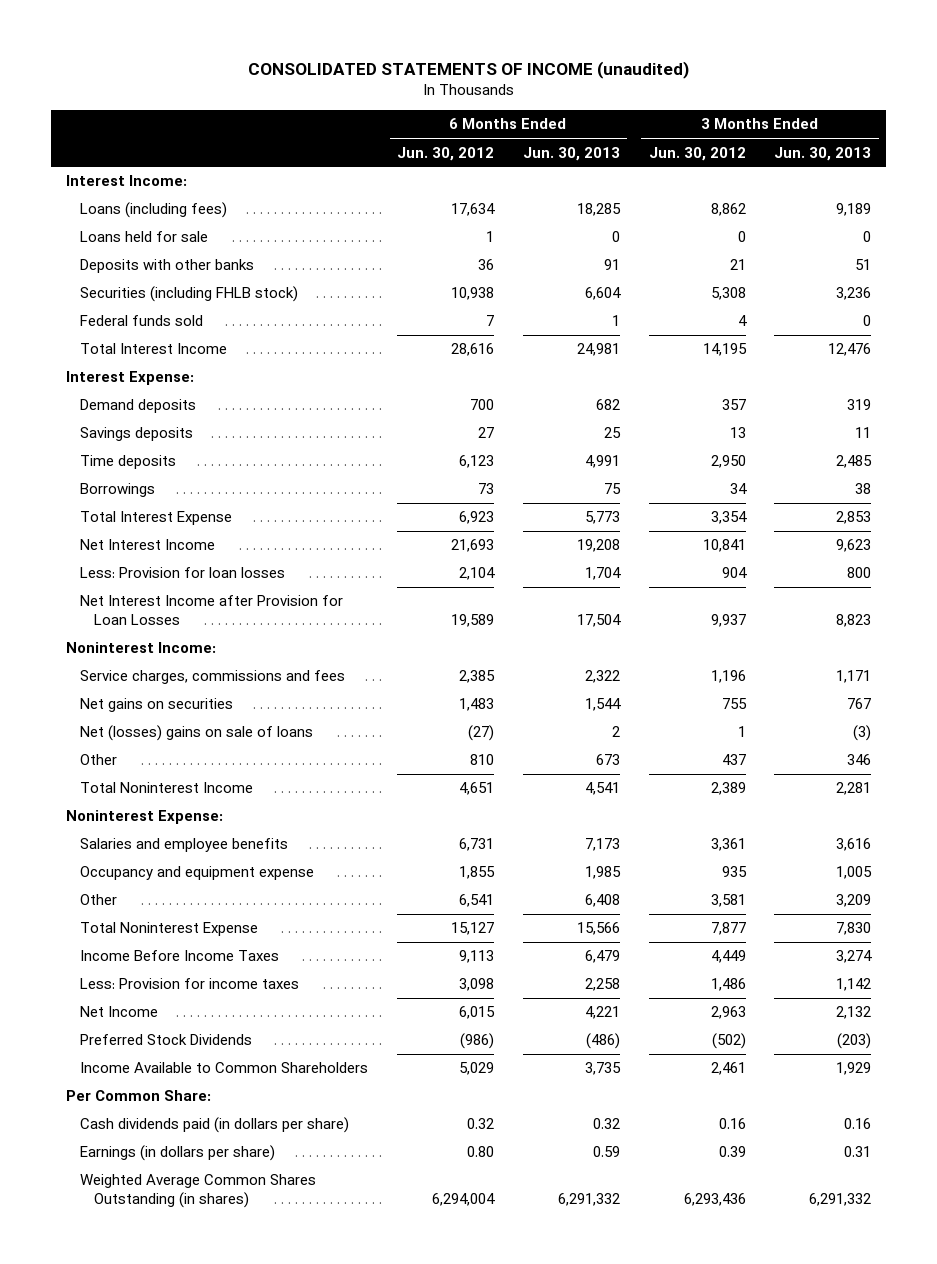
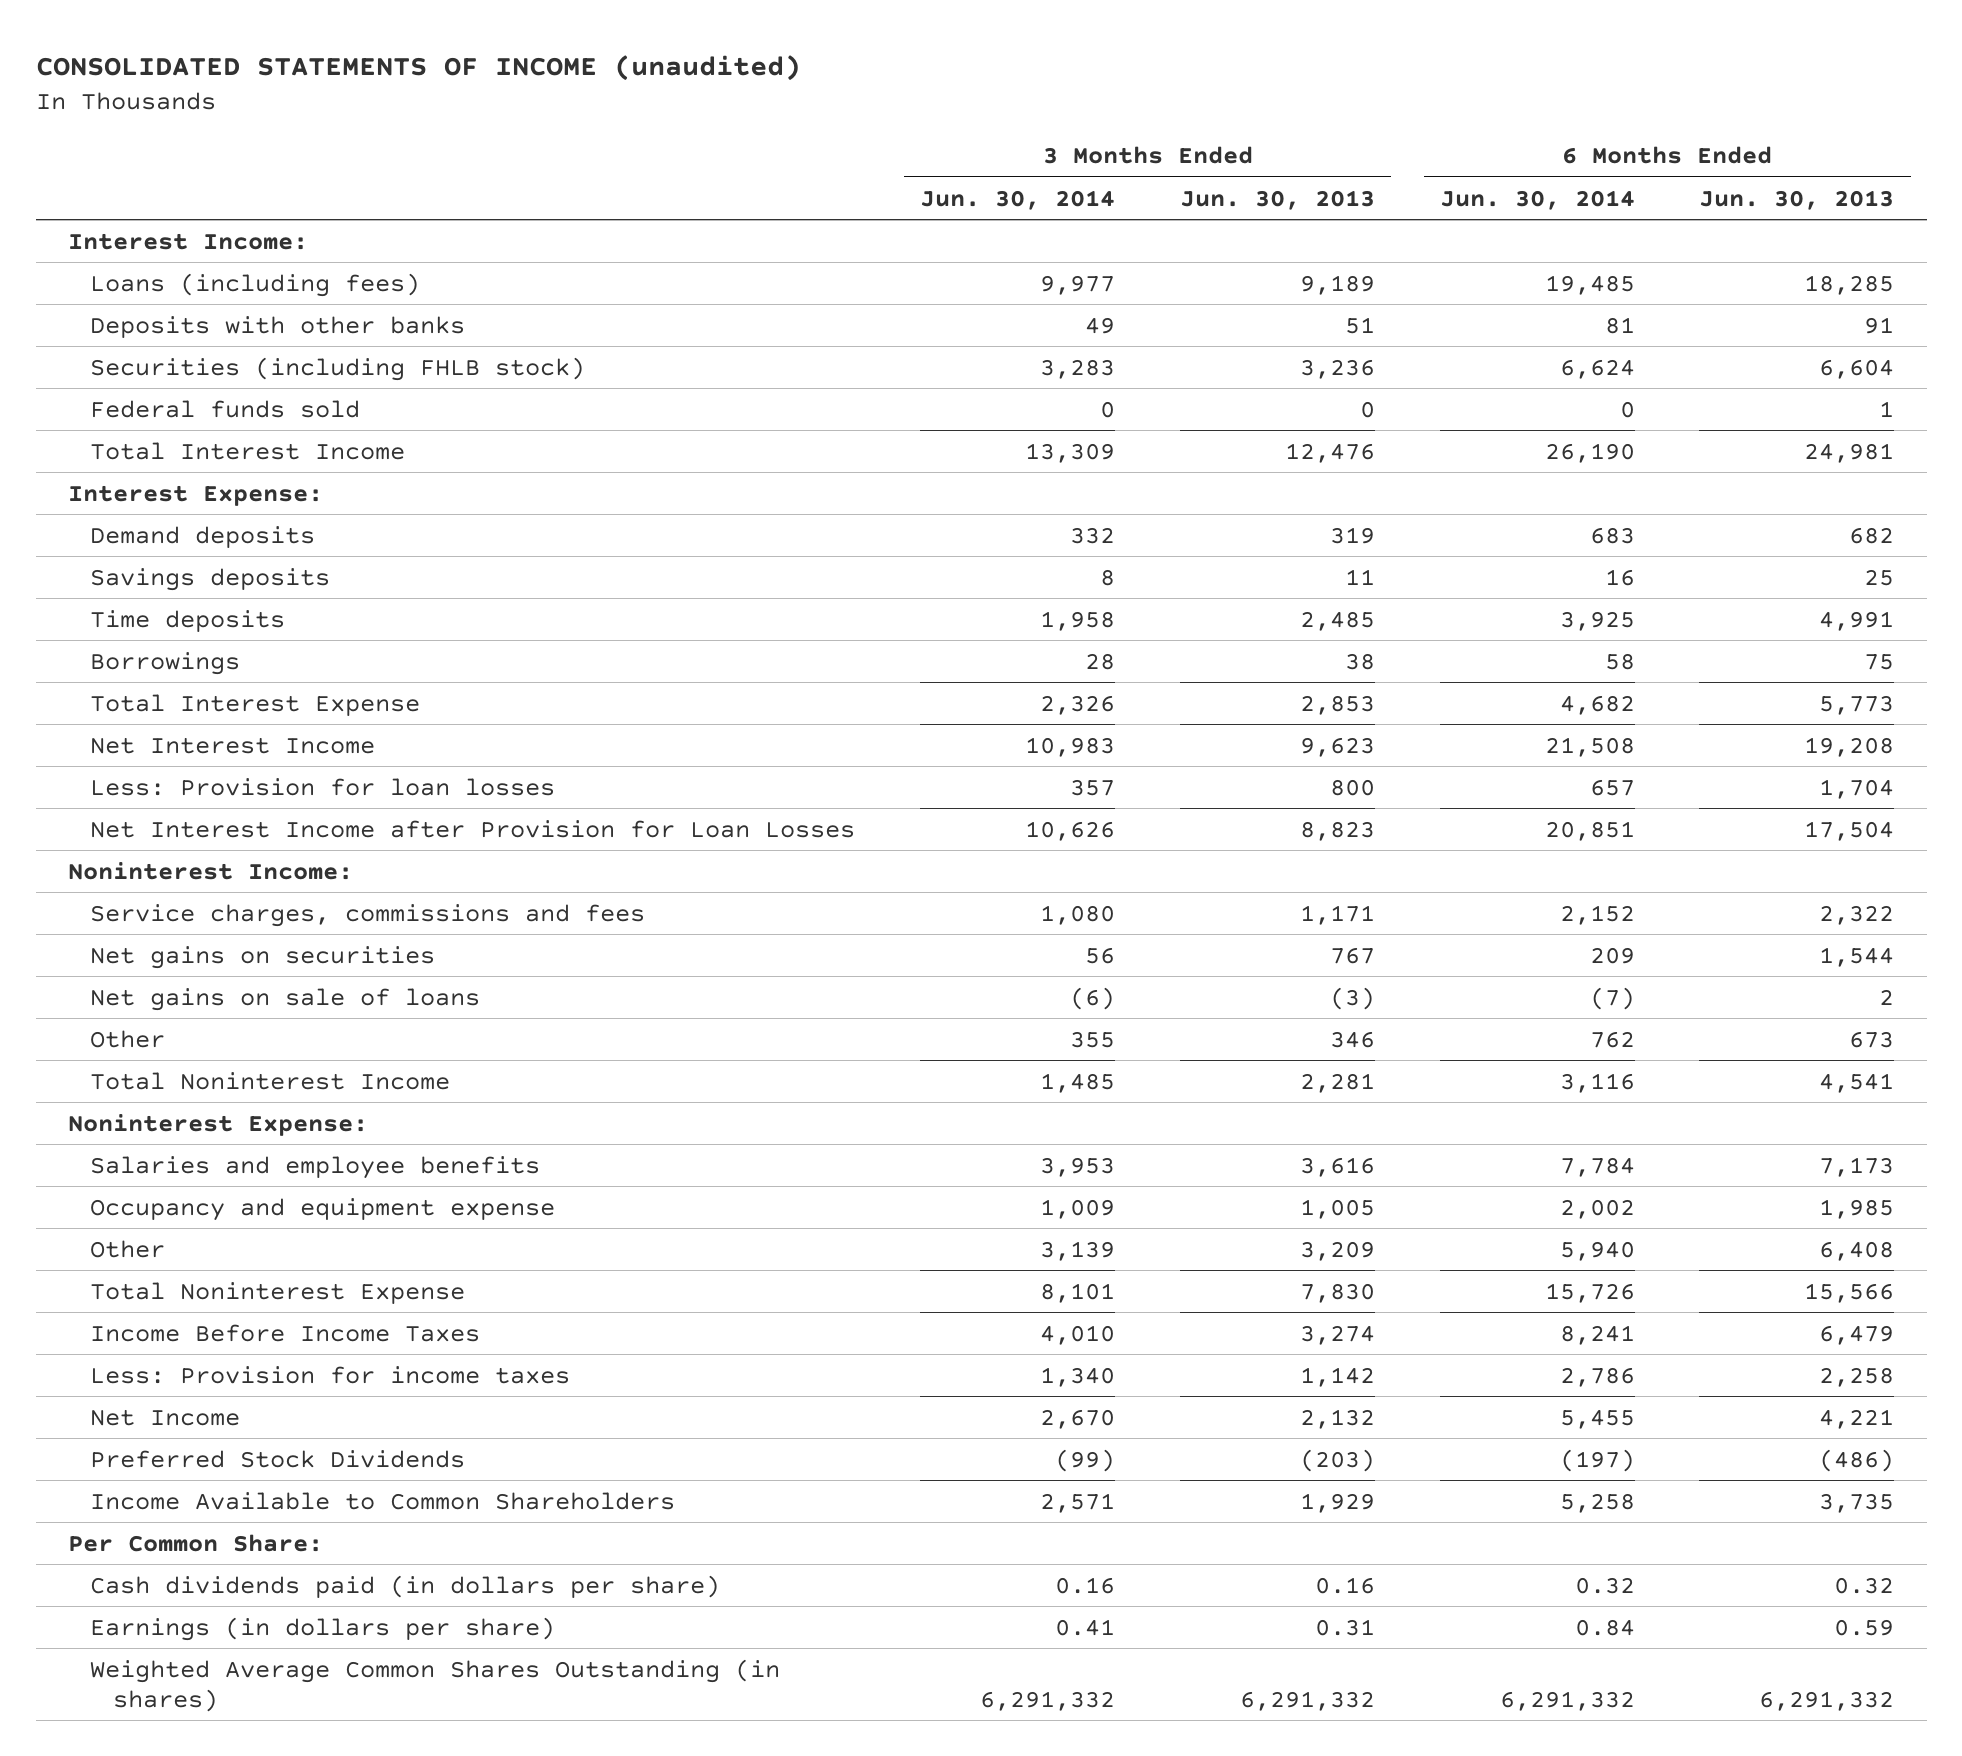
[396,146,494,161] Jun. 30, 2012 -> none
[648,146,746,161] Jun. 30, 2012 -> none
none -> [920,189,1116,210] Jun. 30, 2014
none -> [1439,189,1635,210] Jun. 30, 2014
[79,231,208,243] Loans held for sale -> none
[79,725,313,742] Net (losses) gains on sale of loans -> [90,987,481,1011] Net gains on sale of loans

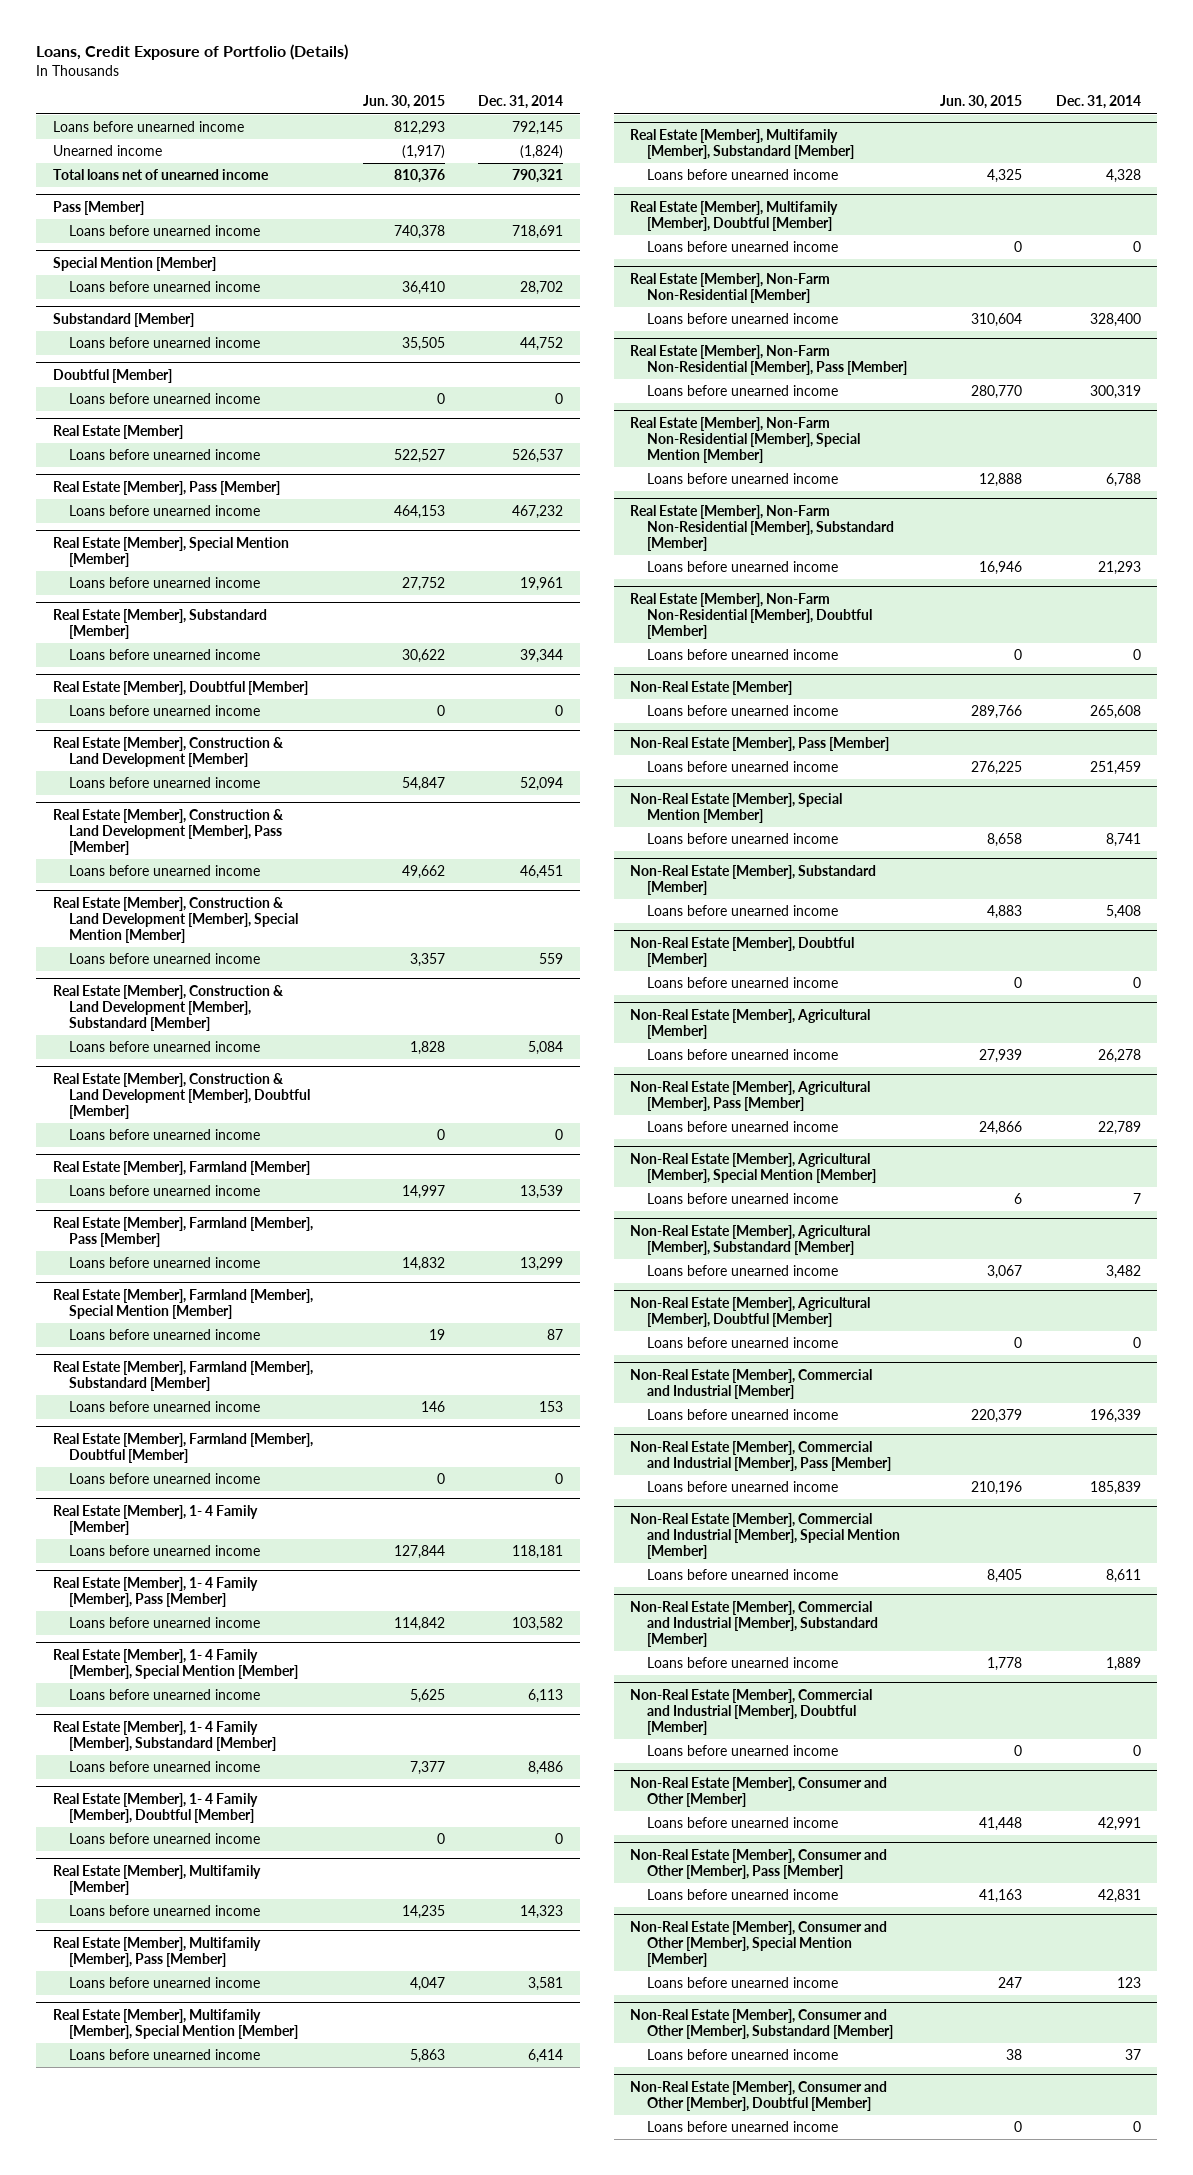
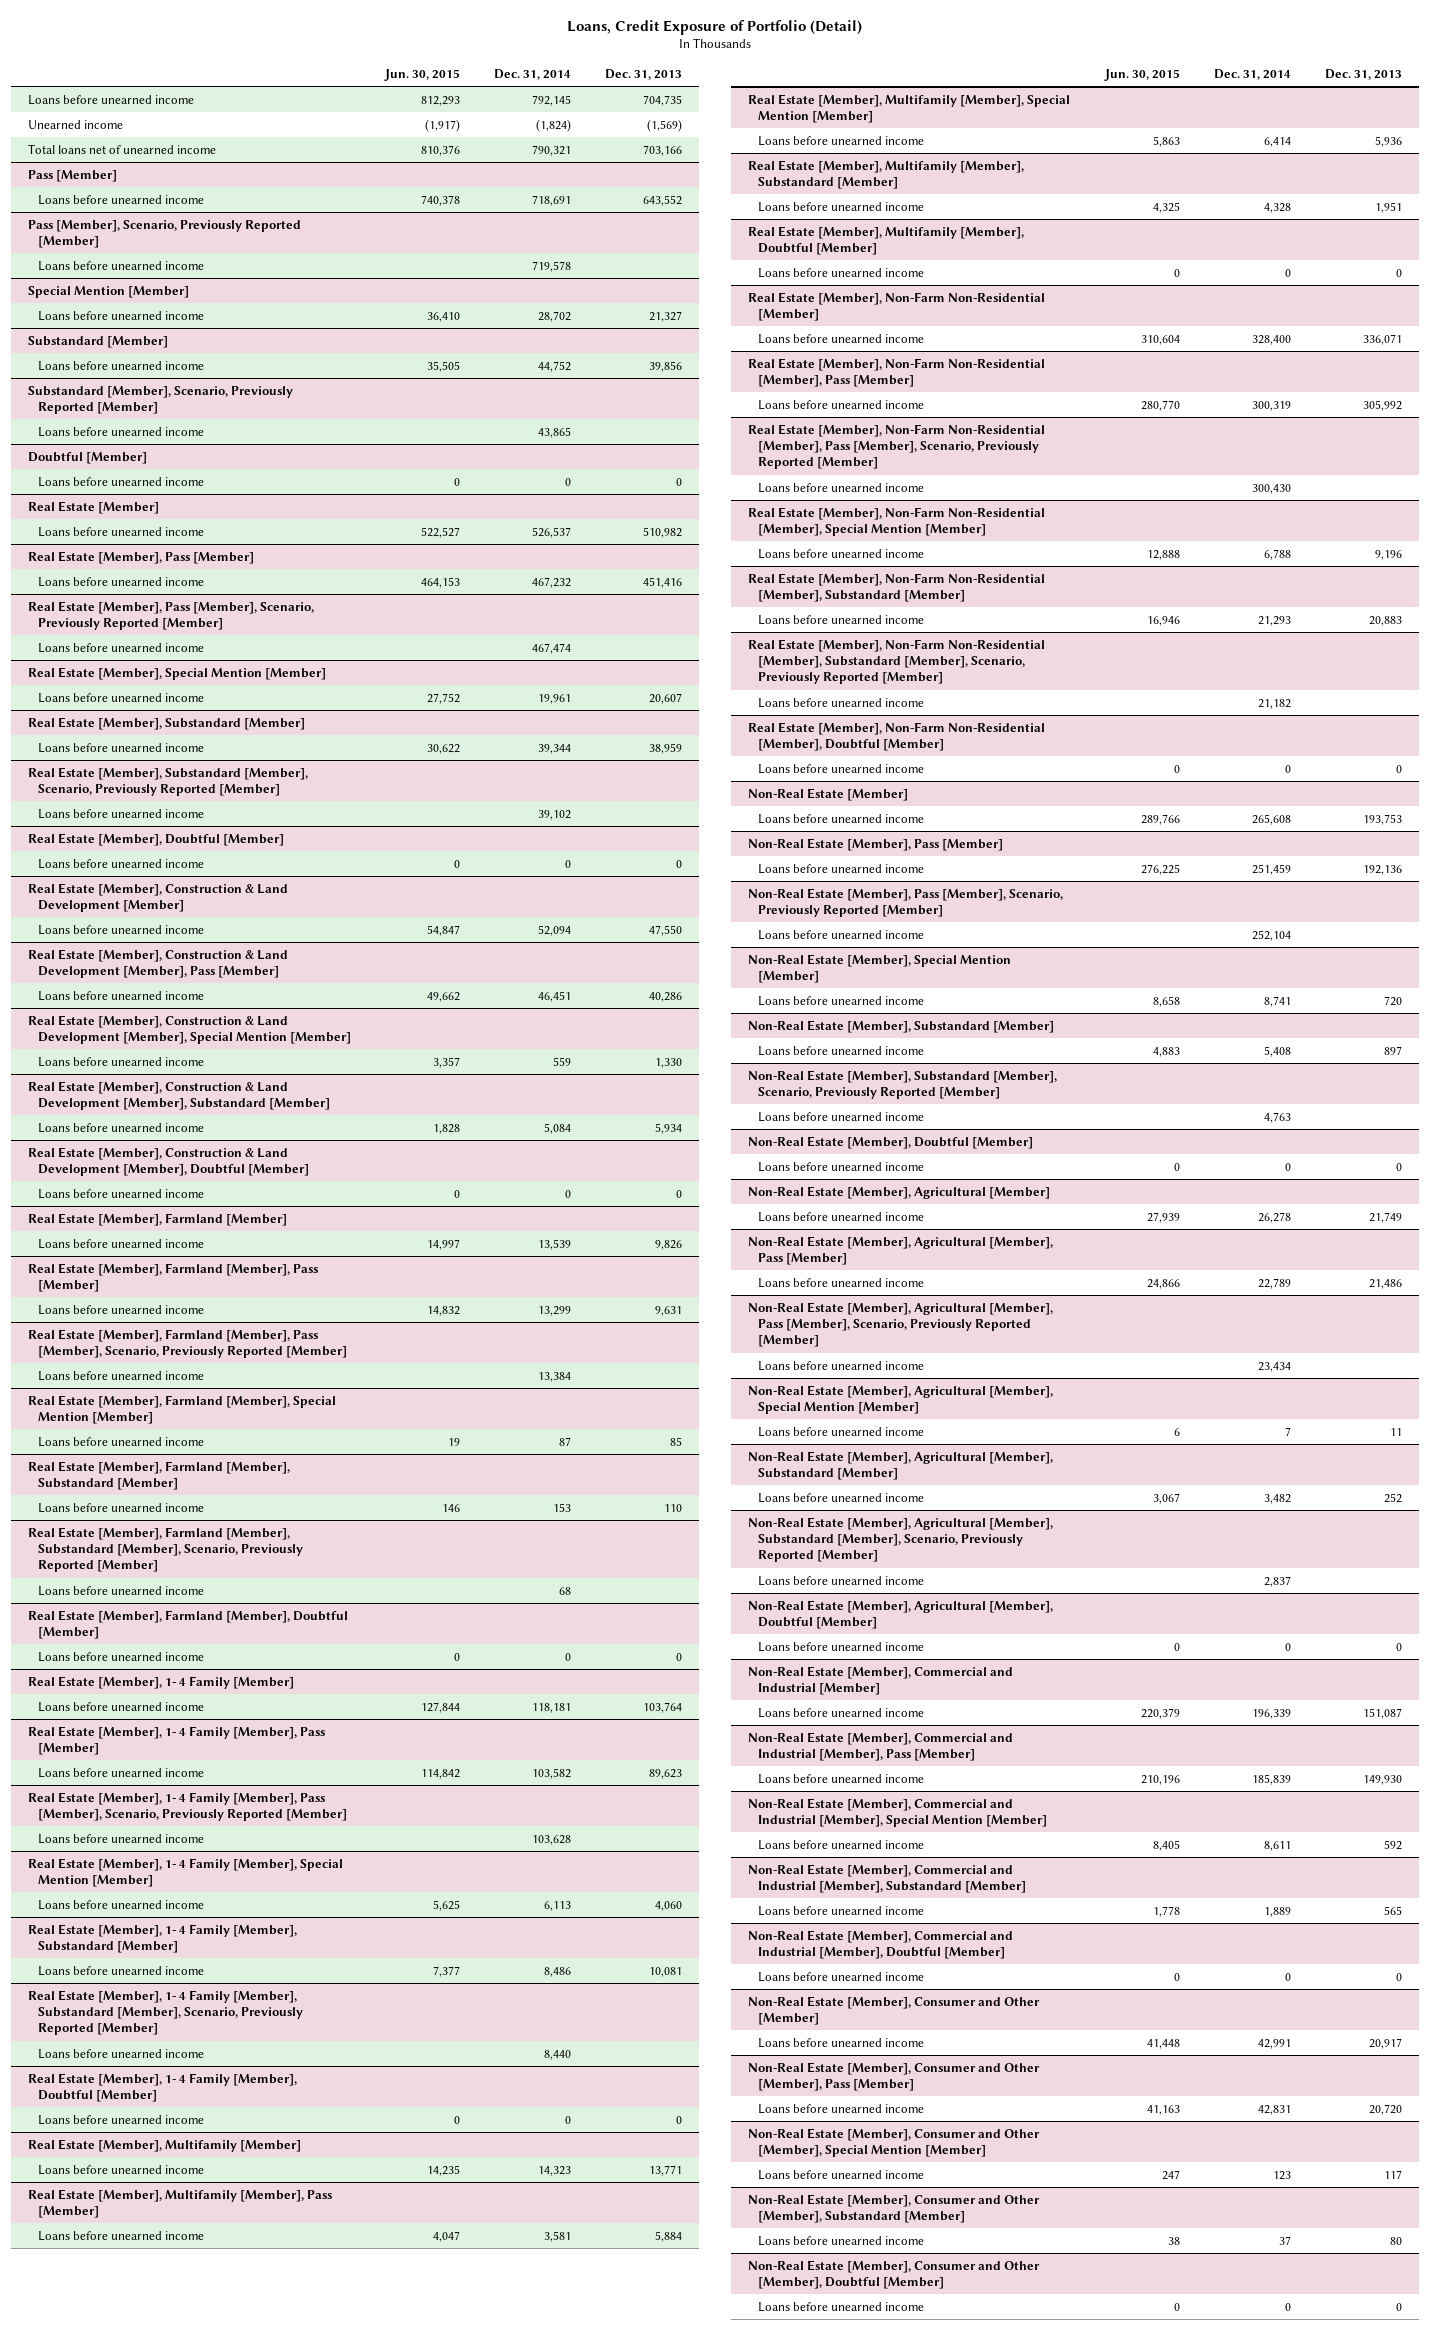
[35,44,348,61] Loans, Credit Exposure of Portfolio (Details) -> [566,19,862,35] Loans, Credit Exposure of Portfolio (Detail)
none -> [604,68,682,80] Dec. 31, 2013
none -> [27,219,301,249] Pass [Member], Scenario, Previously Reported [Member]
none -> [37,260,204,271] Loans before unearned income
none -> [27,385,293,415] Substandard [Member], Scenario, Previously Reported [Member]
none -> [37,426,204,437] Loans before unearned income
none -> [27,600,314,631] Real Estate [Member], Pass [Member], Scenario, Previously Reported [Member]
none -> [37,642,204,653] Loans before unearned income
none -> [27,766,308,797] Real Estate [Member], Substandard [Member], Scenario, Previously Reported [Member]
none -> [37,808,204,819] Loans before unearned income
none -> [27,1328,347,1359] Real Estate [Member], Farmland [Member], Pass [Member], Scenario, Previously Reported [Member]
none -> [37,1370,204,1381] Loans before unearned income
none -> [27,1526,303,1573] Real Estate [Member], Farmland [Member], Substandard [Member], Scenario, Previously Reported [Member]
none -> [37,1585,204,1596] Loans before unearned income
none -> [27,1791,347,1822] Real Estate [Member], 1- 4 Family [Member], Pass [Member], Scenario, Previously Reported [Member]
none -> [37,1833,204,1844] Loans before unearned income
none -> [27,1989,303,2036] Real Estate [Member], 1- 4 Family [Member], Substandard [Member], Scenario, Previously Reported [Member]
none -> [37,2048,204,2059] Loans before unearned income
none -> [748,423,1046,470] Real Estate [Member], Non-Farm Non-Residential [Member], Pass [Member], Scenario, Previously Reported [Member]
none -> [758,482,925,493] Loans before unearned income
none -> [748,638,1046,685] Real Estate [Member], Non-Farm Non-Residential [Member], Substandard [Member], Scenario, Previously Reported [Member]
none -> [758,697,925,708] Loans before unearned income
none -> [748,887,1064,918] Non-Real Estate [Member], Pass [Member], Scenario, Previously Reported [Member]
none -> [758,929,925,940] Loans before unearned income
none -> [748,1069,1058,1100] Non-Real Estate [Member], Substandard [Member], Scenario, Previously Reported [Member]
none -> [758,1111,925,1122] Loans before unearned income
none -> [748,1301,1054,1348] Non-Real Estate [Member], Agricultural [Member], Pass [Member], Scenario, Previously Reported [Member]
none -> [758,1360,925,1371] Loans before unearned income
none -> [748,1516,1054,1563] Non-Real Estate [Member], Agricultural [Member], Substandard [Member], Scenario, Previously Reported [Member]
none -> [758,1575,925,1586] Loans before unearned income

